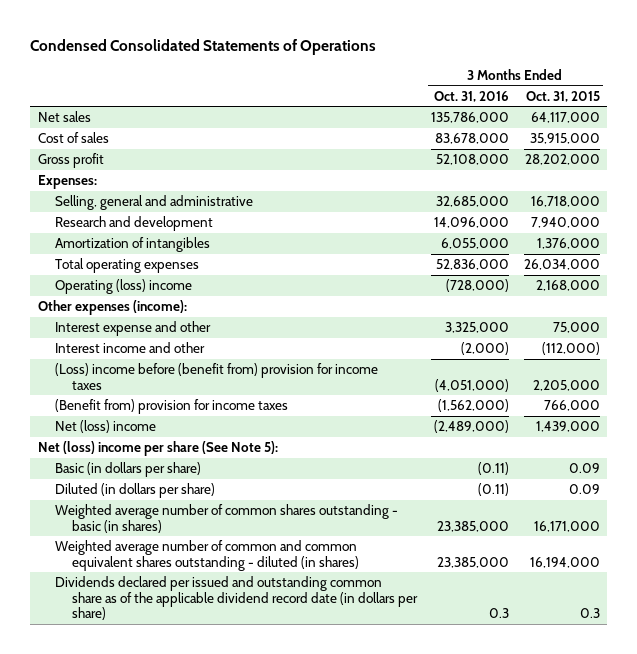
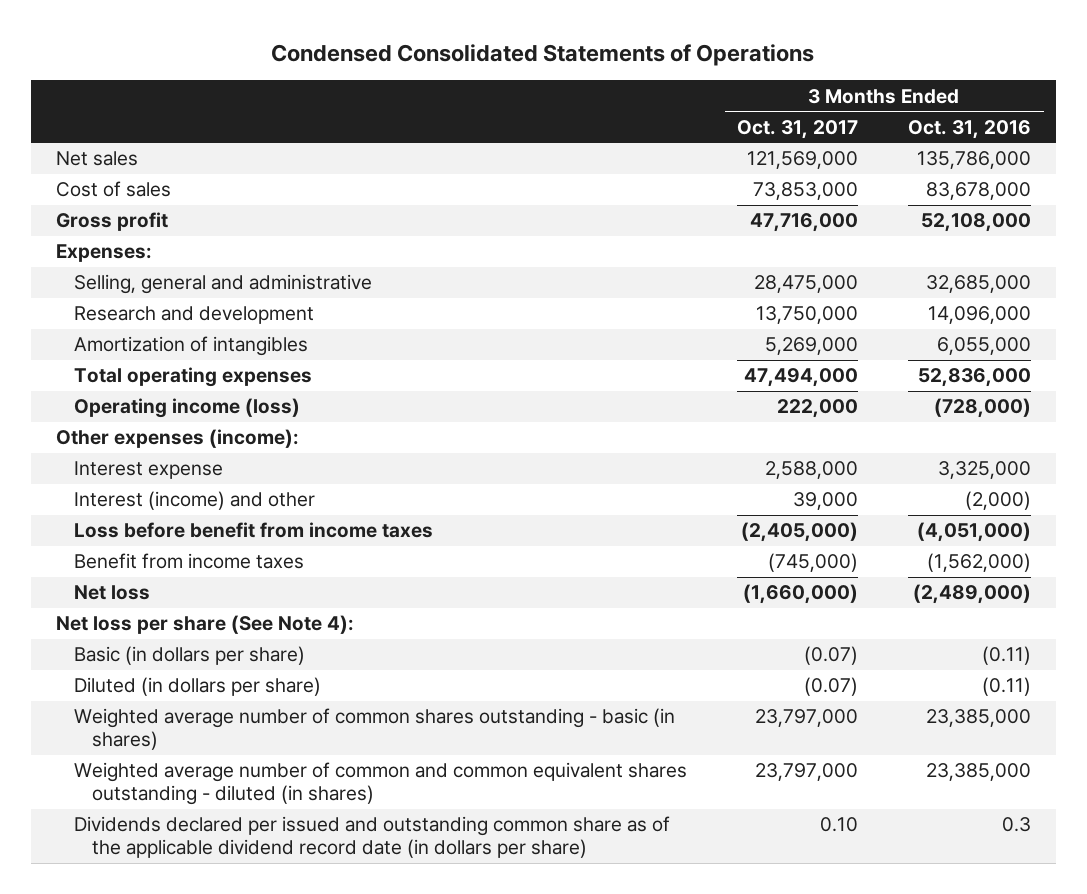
[525,90,600,102] Oct. 31, 2015 -> none
none -> [737,119,859,139] Oct. 31, 2017
[54,279,192,295] Operating (loss) income -> [73,398,300,419] Operating income (loss)
[54,321,211,337] Interest expense and other -> [73,461,223,480] Interest expense
[54,342,205,354] Interest income and other -> [73,491,315,511] Interest (income) and other
[54,363,378,390] (Loss) income before (benefit from) provision for income taxes -> [73,522,433,539] Loss before benefit from income taxes
[54,399,288,415] (Benefit from) provision for income taxes -> [73,553,304,570] Benefit from income taxes
[54,420,156,434] Net (loss) income -> [73,585,150,601] Net loss
[37,441,278,457] Net (loss) income per share (See Note 5): -> [55,615,354,635] Net loss per share (See Note 4):

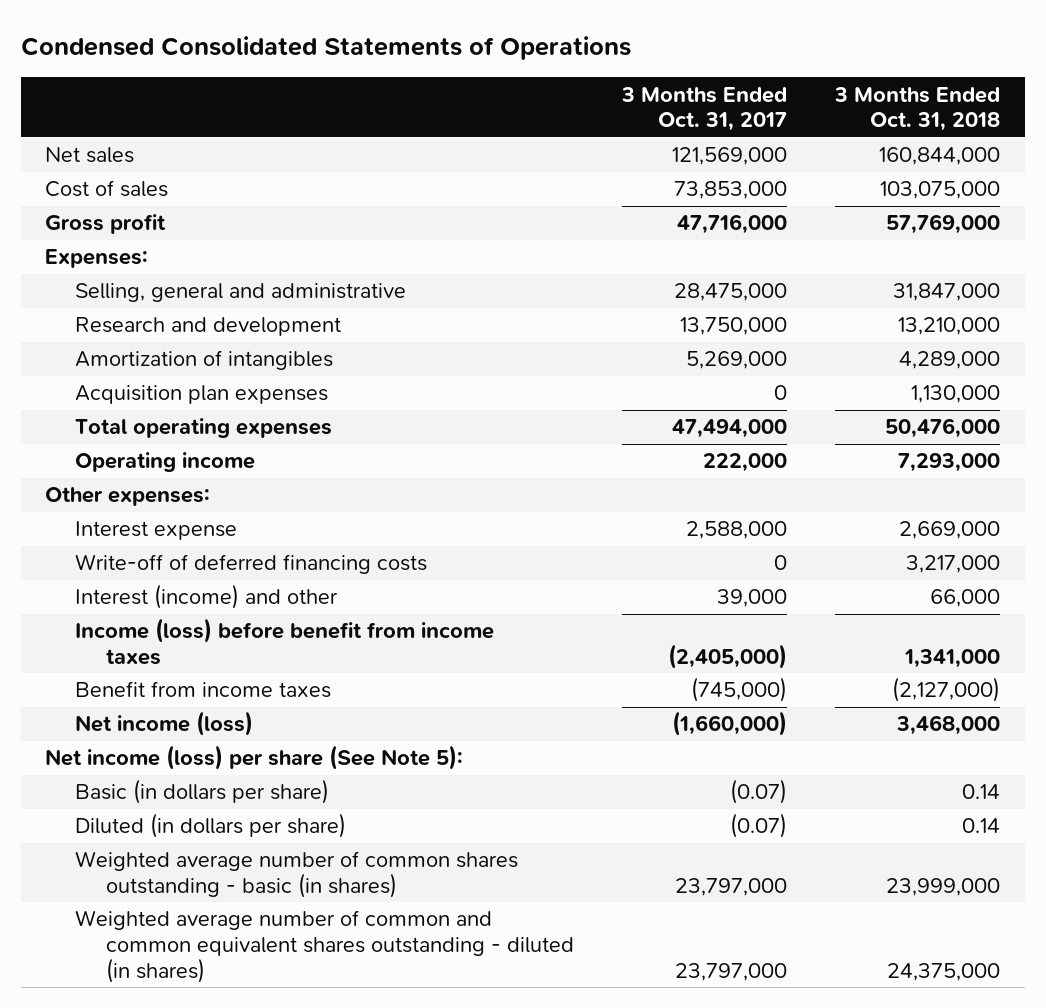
[908,119,1032,139] Oct. 31, 2016 -> none
none -> [834,86,1001,132] 3 Months Ended Oct. 31, 2018
none -> [75,385,329,405] Acquisition plan expenses
[73,398,300,419] Operating income (loss) -> [75,452,256,473] Operating income
[55,429,299,449] Other expenses (income): -> [45,487,211,507] Other expenses:
none -> [75,554,428,575] Write-off of deferred financing costs
[73,522,433,539] Loss before benefit from income taxes -> [75,618,495,666] Income (loss) before benefit from income taxes
[73,585,150,601] Net loss -> [75,711,254,737] Net income (loss)
[55,615,354,635] Net loss per share (See Note 4): -> [45,745,464,771] Net income (loss) per share (See Note 5):
[73,816,670,859] Dividends declared per issued and outstanding common share as of the applicable dividend record date (in dollars per share) -> none

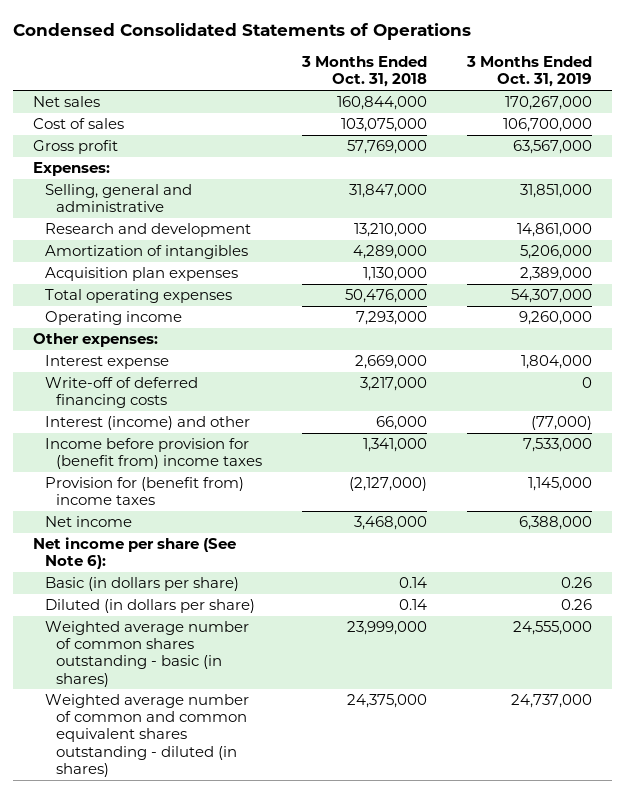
[621,86,788,132] 3 Months Ended Oct. 31, 2017 -> none
none -> [465,56,592,88] 3 Months Ended Oct. 31, 2019
[75,618,495,666] Income (loss) before benefit from income taxes -> [44,438,263,470] Income before provision for (benefit from) income taxes
[75,681,332,699] Benefit from income taxes -> [44,477,244,506] Provision for (benefit from) income taxes
[75,711,254,737] Net income (loss) -> [44,516,132,528] Net income
[45,745,464,771] Net income (loss) per share (See Note 5): -> [33,537,237,570] Net income per share (See Note 6):

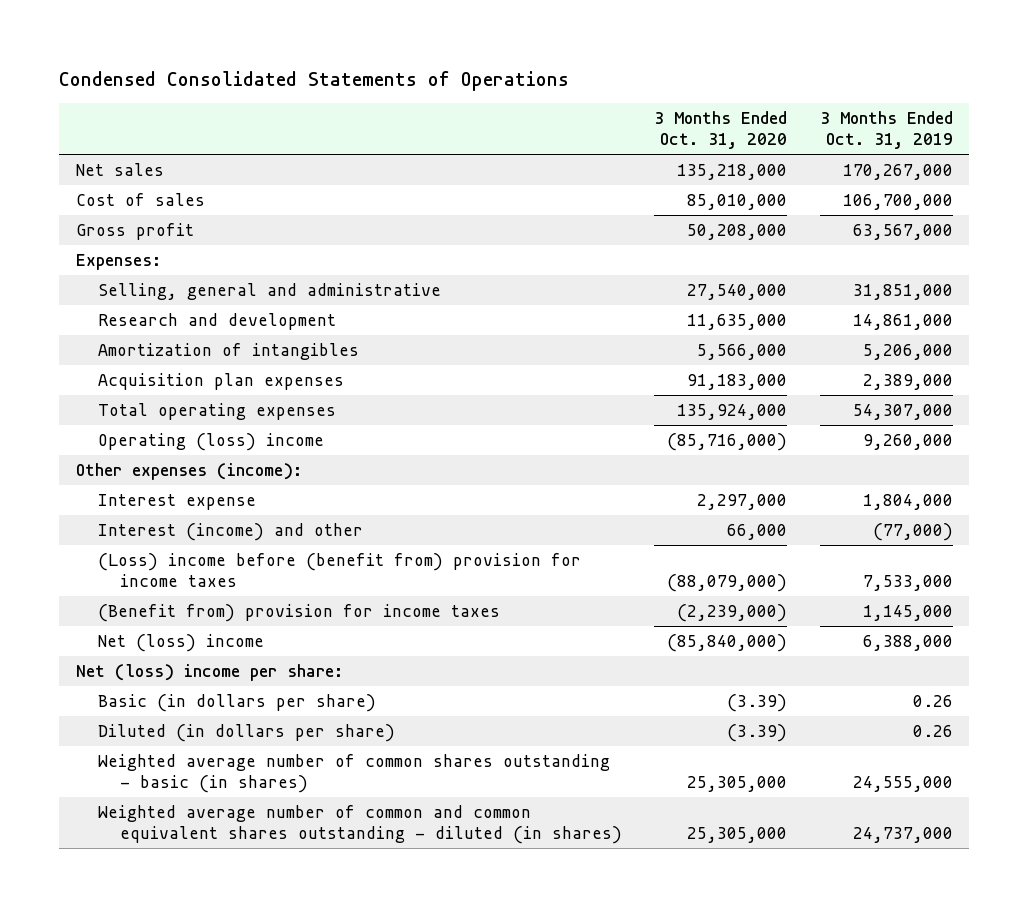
[301,56,428,88] 3 Months Ended Oct. 31, 2018 -> none
none -> [654,111,788,150] 3 Months Ended Oct. 31, 2020
[44,311,182,326] Operating income -> [97,433,324,452] Operating (loss) income
[33,333,159,348] Other expenses: -> [75,463,302,481] Other expenses (income):
[44,377,198,409] Write-off of deferred financing costs -> none
[44,438,263,470] Income before provision for (benefit from) income taxes -> [97,553,581,587] (Loss) income before (benefit from) provision for income taxes
[44,477,244,506] Provision for (benefit from) income taxes -> [97,604,500,623] (Benefit from) provision for income taxes
[44,516,132,528] Net income -> [97,634,264,653] Net (loss) income
[33,537,237,570] Net income per share (See Note 6): -> [75,664,343,682] Net (loss) income per share:

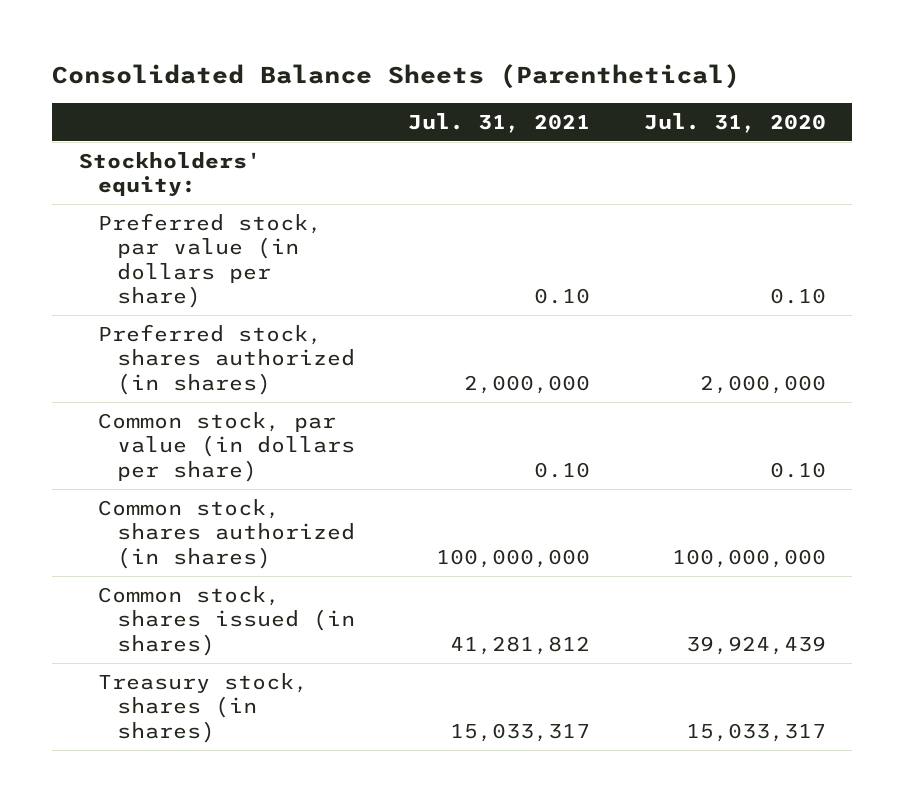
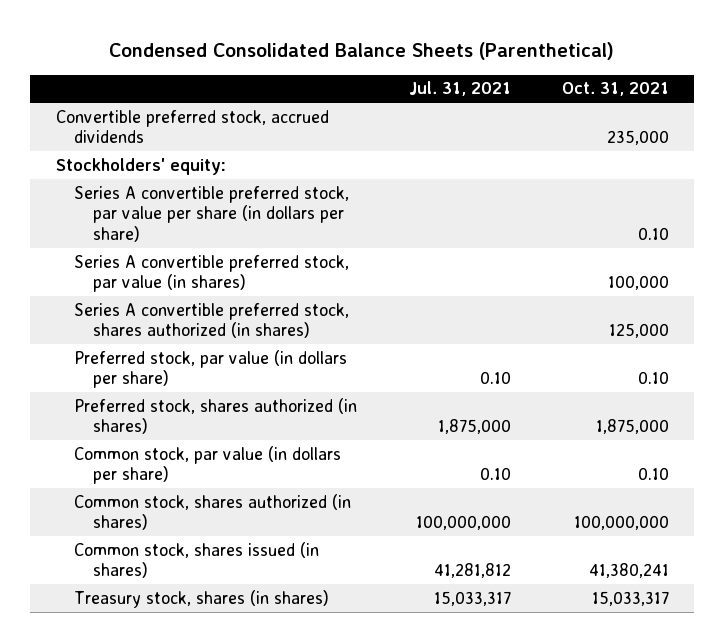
[52,64,741,90] Consolidated Balance Sheets (Parenthetical) -> [109,42,615,61] Condensed Consolidated Balance Sheets (Parenthetical)
[643,112,826,133] Jul. 31, 2020 -> none
none -> [561,82,669,97] Oct. 31, 2021
none -> [56,109,330,144] Convertible preferred stock, accrued dividends
none -> [74,185,350,243] Series A convertible preferred stock, par value per share (in dollars per share)
none -> [74,254,350,293] Series A convertible preferred stock, par value (in shares)
none -> [74,302,350,339] Series A convertible preferred stock, shares authorized (in shares)
[464,374,591,394] 2,000,000 -> [437,419,511,435] 1,875,000

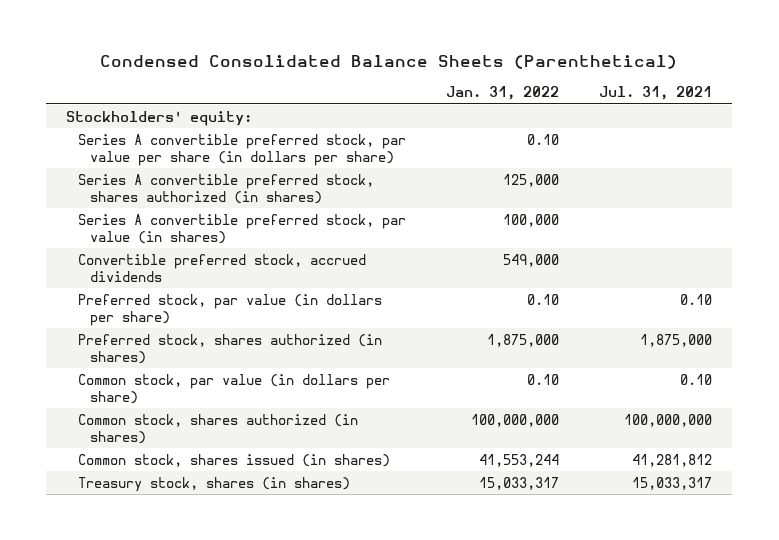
[561,82,669,97] Oct. 31, 2021 -> none
none -> [446,86,560,101] Jan. 31, 2022
[74,254,350,293] Series A convertible preferred stock, par value (in shares) -> [78,213,407,244] Series A convertible preferred stock, par value (in shares)
[56,109,330,144] Convertible preferred stock, accrued dividends -> [78,253,367,282] Convertible preferred stock, accrued dividends

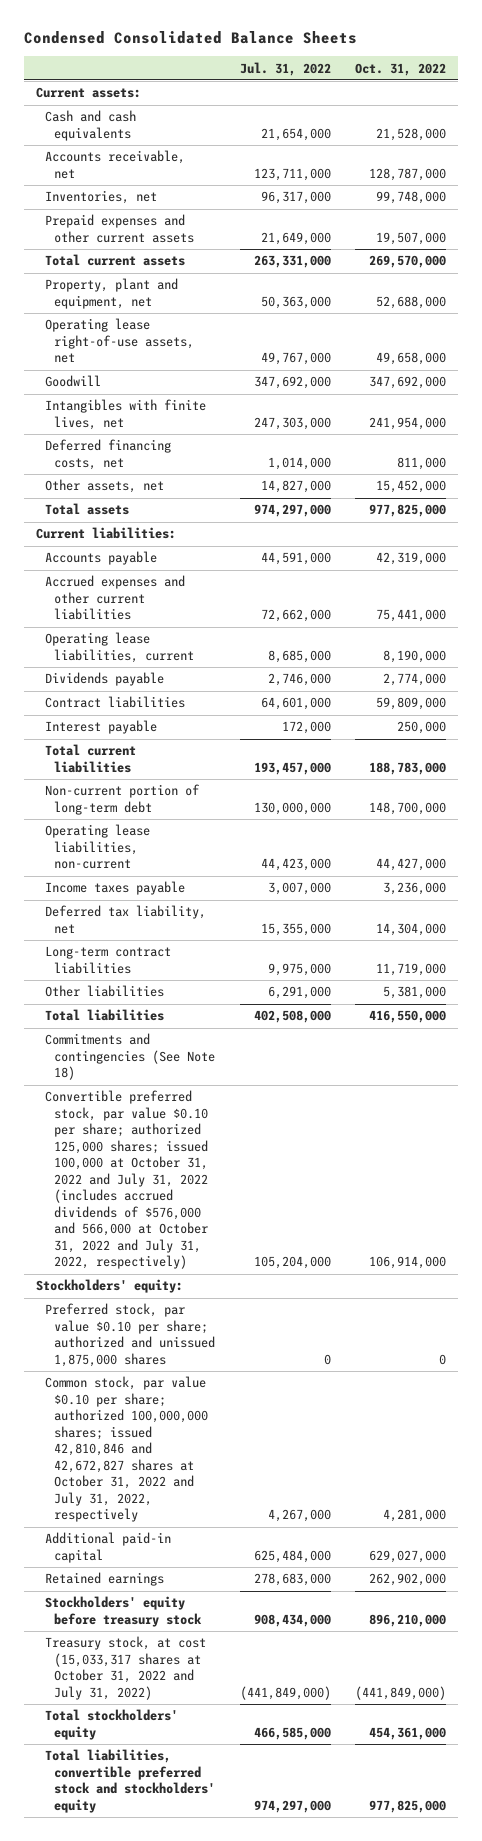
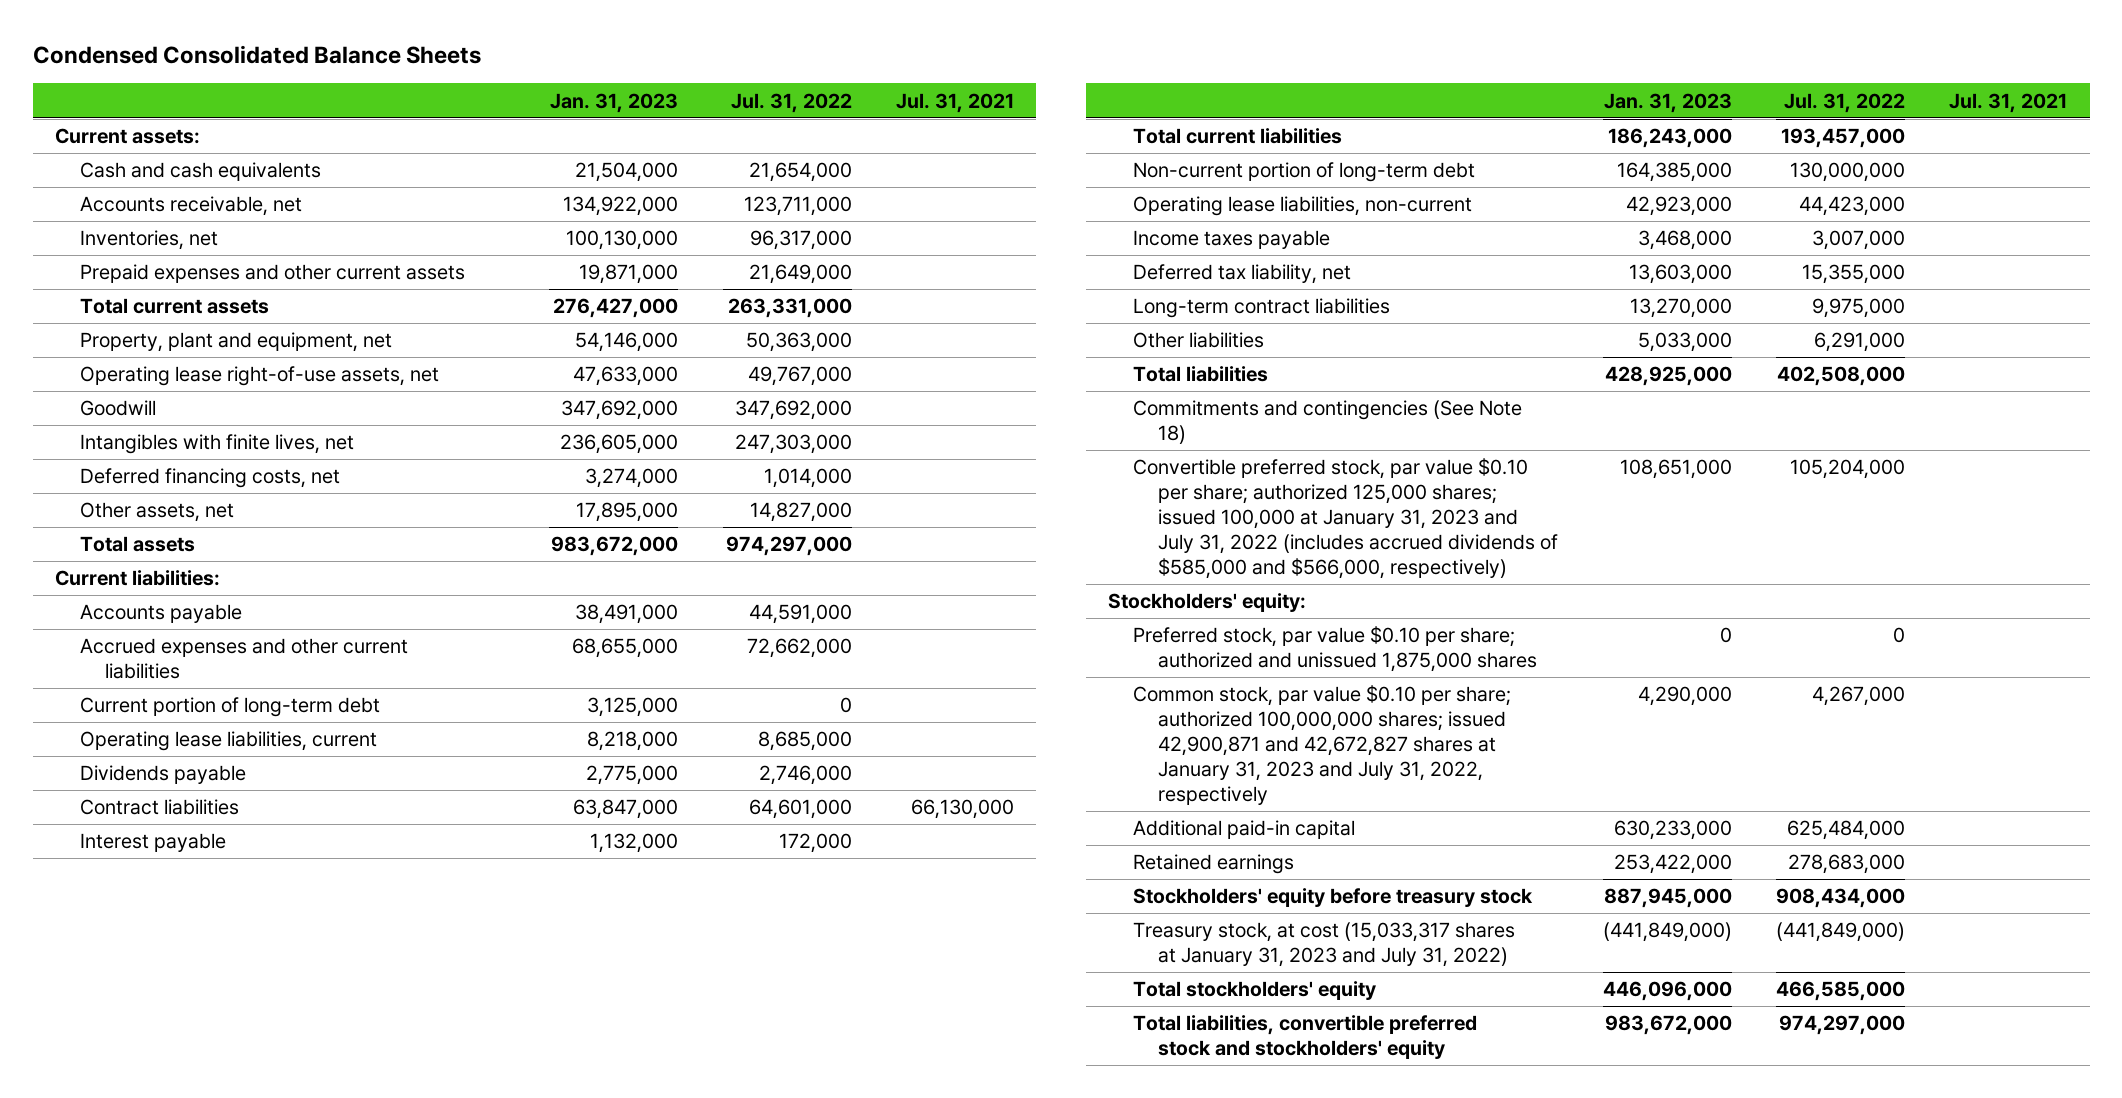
[355,62,447,76] Oct. 31, 2022 -> none
none -> [550,92,679,113] Jan. 31, 2023
none -> [896,92,1015,113] Jul. 31, 2021
none -> [79,697,380,718] Current portion of long-term debt
[45,1090,209,1270] Convertible preferred stock, par value $0.10 per share; authorized 125,000 shares; issued 100,000 at October 31, 2022 and July 31, 2022 (includes accrued dividends of $576,000 and 566,000 at October 31, 2022 and July 31, 2022, respectively) -> [1133,458,1559,579] Convertible preferred stock, par value $0.10 per share; authorized 125,000 shares; issued 100,000 at January 31, 2023 and July 31, 2022 (includes accrued dividends of $585,000 and $566,000, respectively)
[45,1376,209,1523] Common stock, par value $0.10 per share; authorized 100,000,000 shares; issued 42,810,846 and 42,672,827 shares at October 31, 2022 and July 31, 2022, respectively -> [1133,685,1512,805] Common stock, par value $0.10 per share; authorized 100,000,000 shares; issued 42,900,871 and 42,672,827 shares at January 31, 2023 and July 31, 2022, respectively
[45,1636,207,1700] Treasury stock, at cost (15,033,317 shares at October 31, 2022 and July 31, 2022) -> [1133,922,1516,968] Treasury stock, at cost (15,033,317 shares at January 31, 2023 and July 31, 2022)

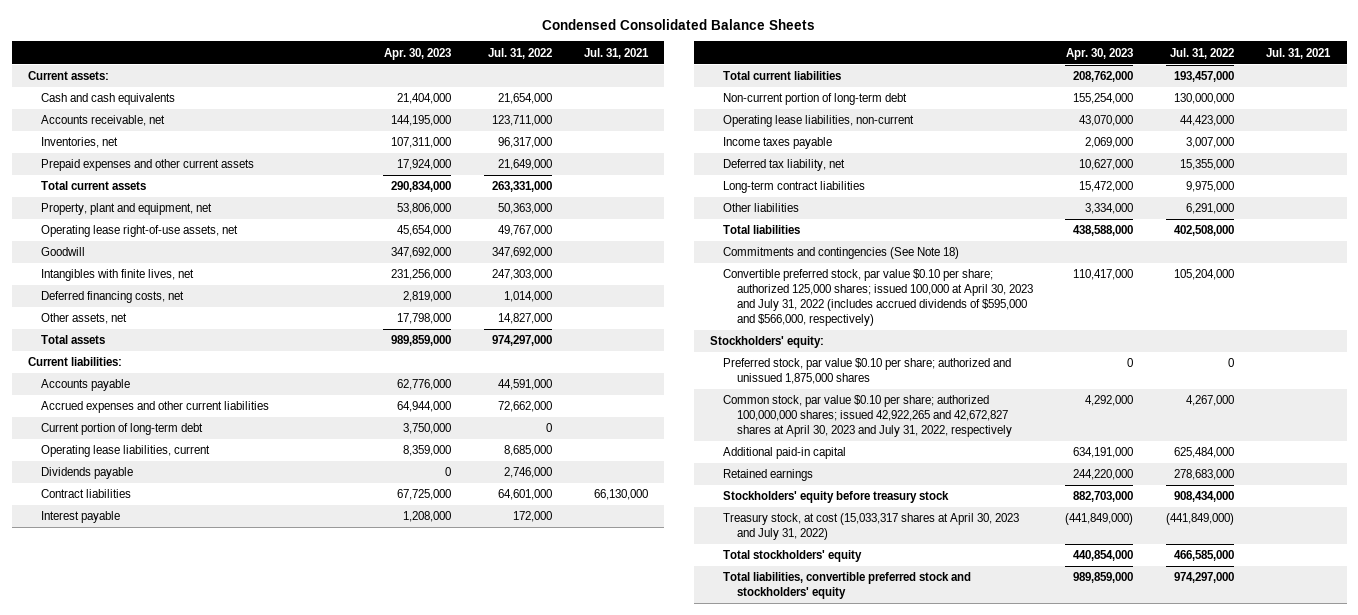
[550,92,679,113] Jan. 31, 2023 -> none
none -> [383,47,451,60] Apr. 30, 2023
[1133,458,1559,579] Convertible preferred stock, par value $0.10 per share; authorized 125,000 shares; issued 100,000 at January 31, 2023 and July 31, 2022 (includes accrued dividends of $585,000 and $566,000, respectively) -> [723,269,1033,327] Convertible preferred stock, par value $0.10 per share; authorized 125,000 shares; issued 100,000 at April 30, 2023 and July 31, 2022 (includes accrued dividends of $595,000 and $566,000, respectively)
[1133,685,1512,805] Common stock, par value $0.10 per share; authorized 100,000,000 shares; issued 42,900,871 and 42,672,827 shares at January 31, 2023 and July 31, 2022, respectively -> [723,395,1012,438] Common stock, par value $0.10 per share; authorized 100,000,000 shares; issued 42,922,265 and 42,672,827 shares at April 30, 2023 and July 31, 2022, respectively
[1133,922,1516,968] Treasury stock, at cost (15,033,317 shares at January 31, 2023 and July 31, 2022) -> [723,513,1020,541] Treasury stock, at cost (15,033,317 shares at April 30, 2023 and July 31, 2022)

